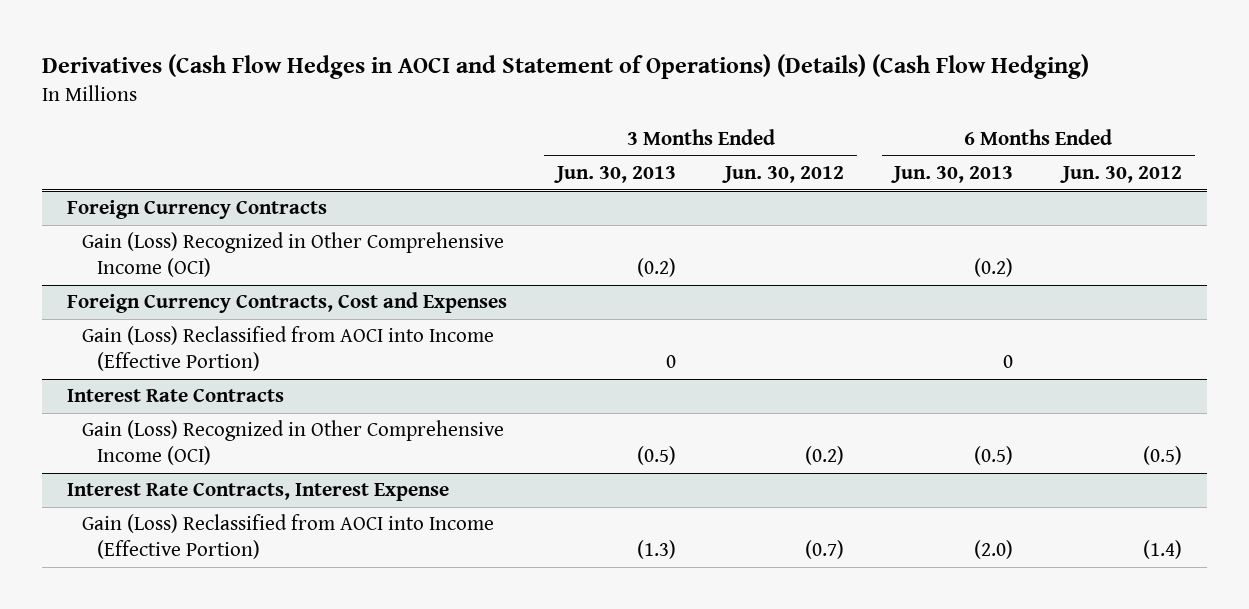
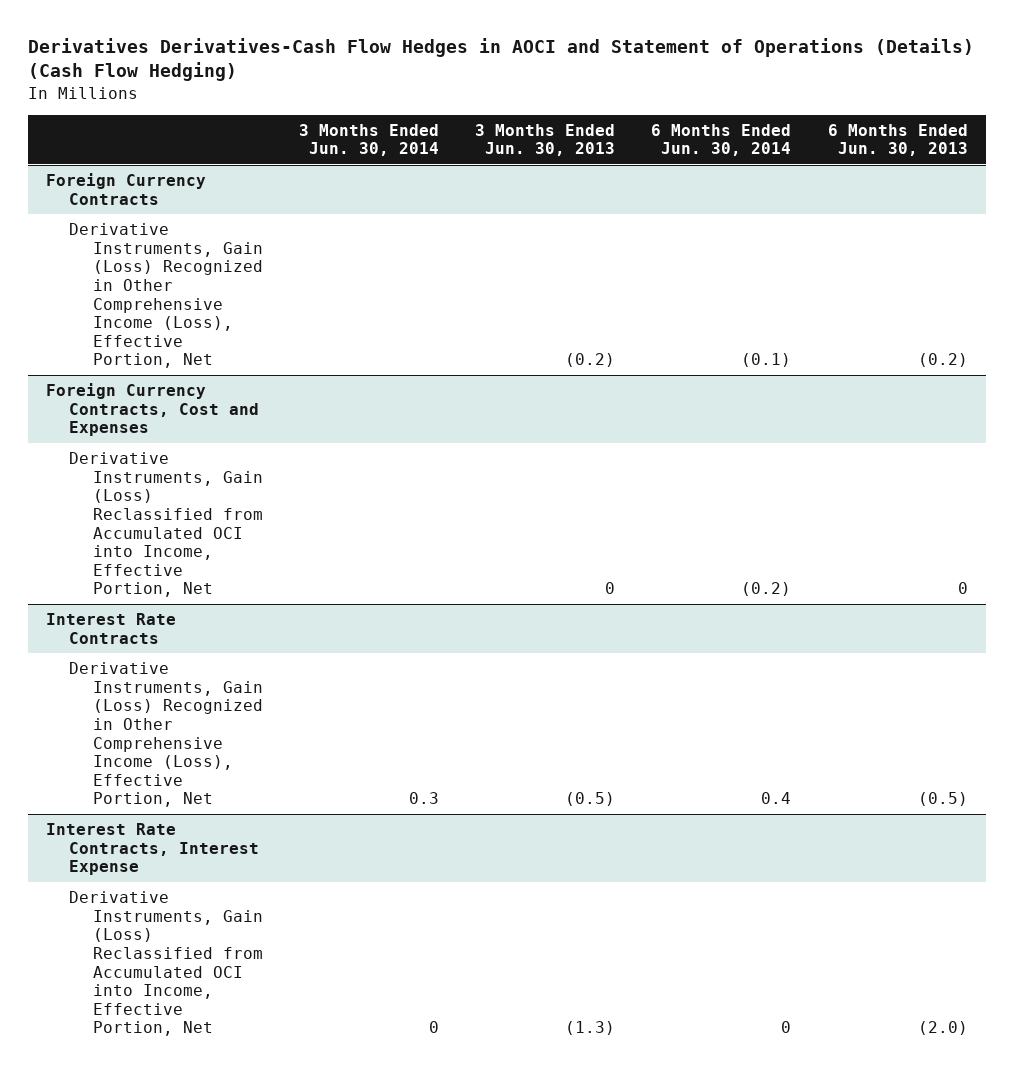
[41,54,1089,80] Derivatives (Cash Flow Hedges in AOCI and Statement of Operations) (Details) (Cash Flow Hedging) -> [28,37,975,82] Derivatives Derivatives-Cash Flow Hedges in AOCI and Statement of Operations (Details) (Cash Flow Hedging)
[722,165,845,183] Jun. 30, 2012 -> none
[1060,165,1183,183] Jun. 30, 2012 -> none
none -> [298,123,439,157] 3 Months Ended Jun. 30, 2014
none -> [651,123,792,157] 6 Months Ended Jun. 30, 2014
[81,232,504,278] Gain (Loss) Recognized in Other Comprehensive Income (OCI) -> [69,223,263,369] Derivative Instruments, Gain (Loss) Recognized in Other Comprehensive Income (Loss), Effective Portion, Net
[81,326,494,372] Gain (Loss) Reclassified from AOCI into Income (Effective Portion) -> [69,452,263,598] Derivative Instruments, Gain (Loss) Reclassified from Accumulated OCI into Income, Effective Portion, Net
[81,420,504,466] Gain (Loss) Recognized in Other Comprehensive Income (OCI) -> [69,662,263,808] Derivative Instruments, Gain (Loss) Recognized in Other Comprehensive Income (Loss), Effective Portion, Net
[81,514,494,560] Gain (Loss) Reclassified from AOCI into Income (Effective Portion) -> [69,891,263,1037] Derivative Instruments, Gain (Loss) Reclassified from Accumulated OCI into Income, Effective Portion, Net

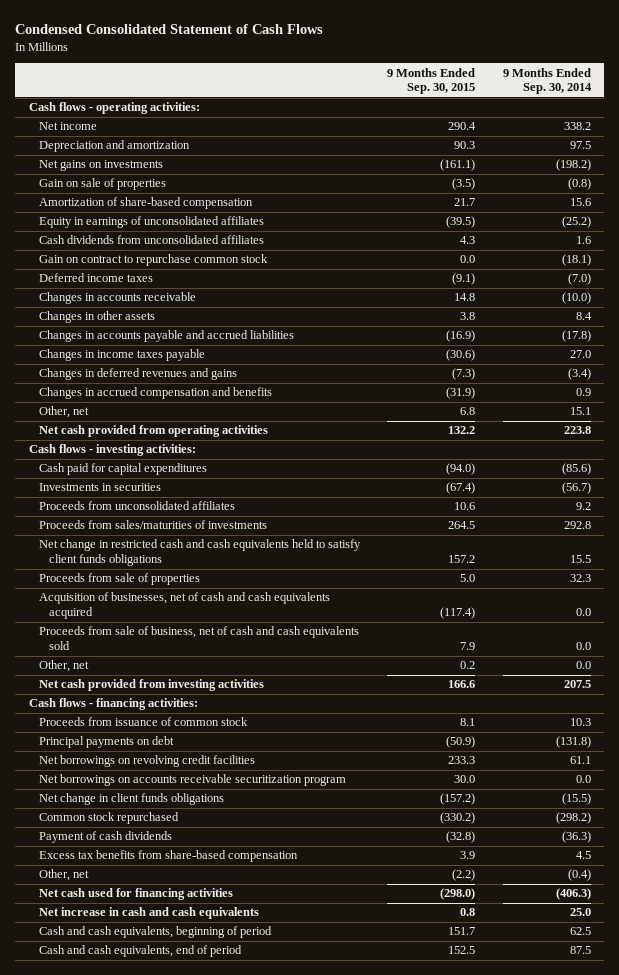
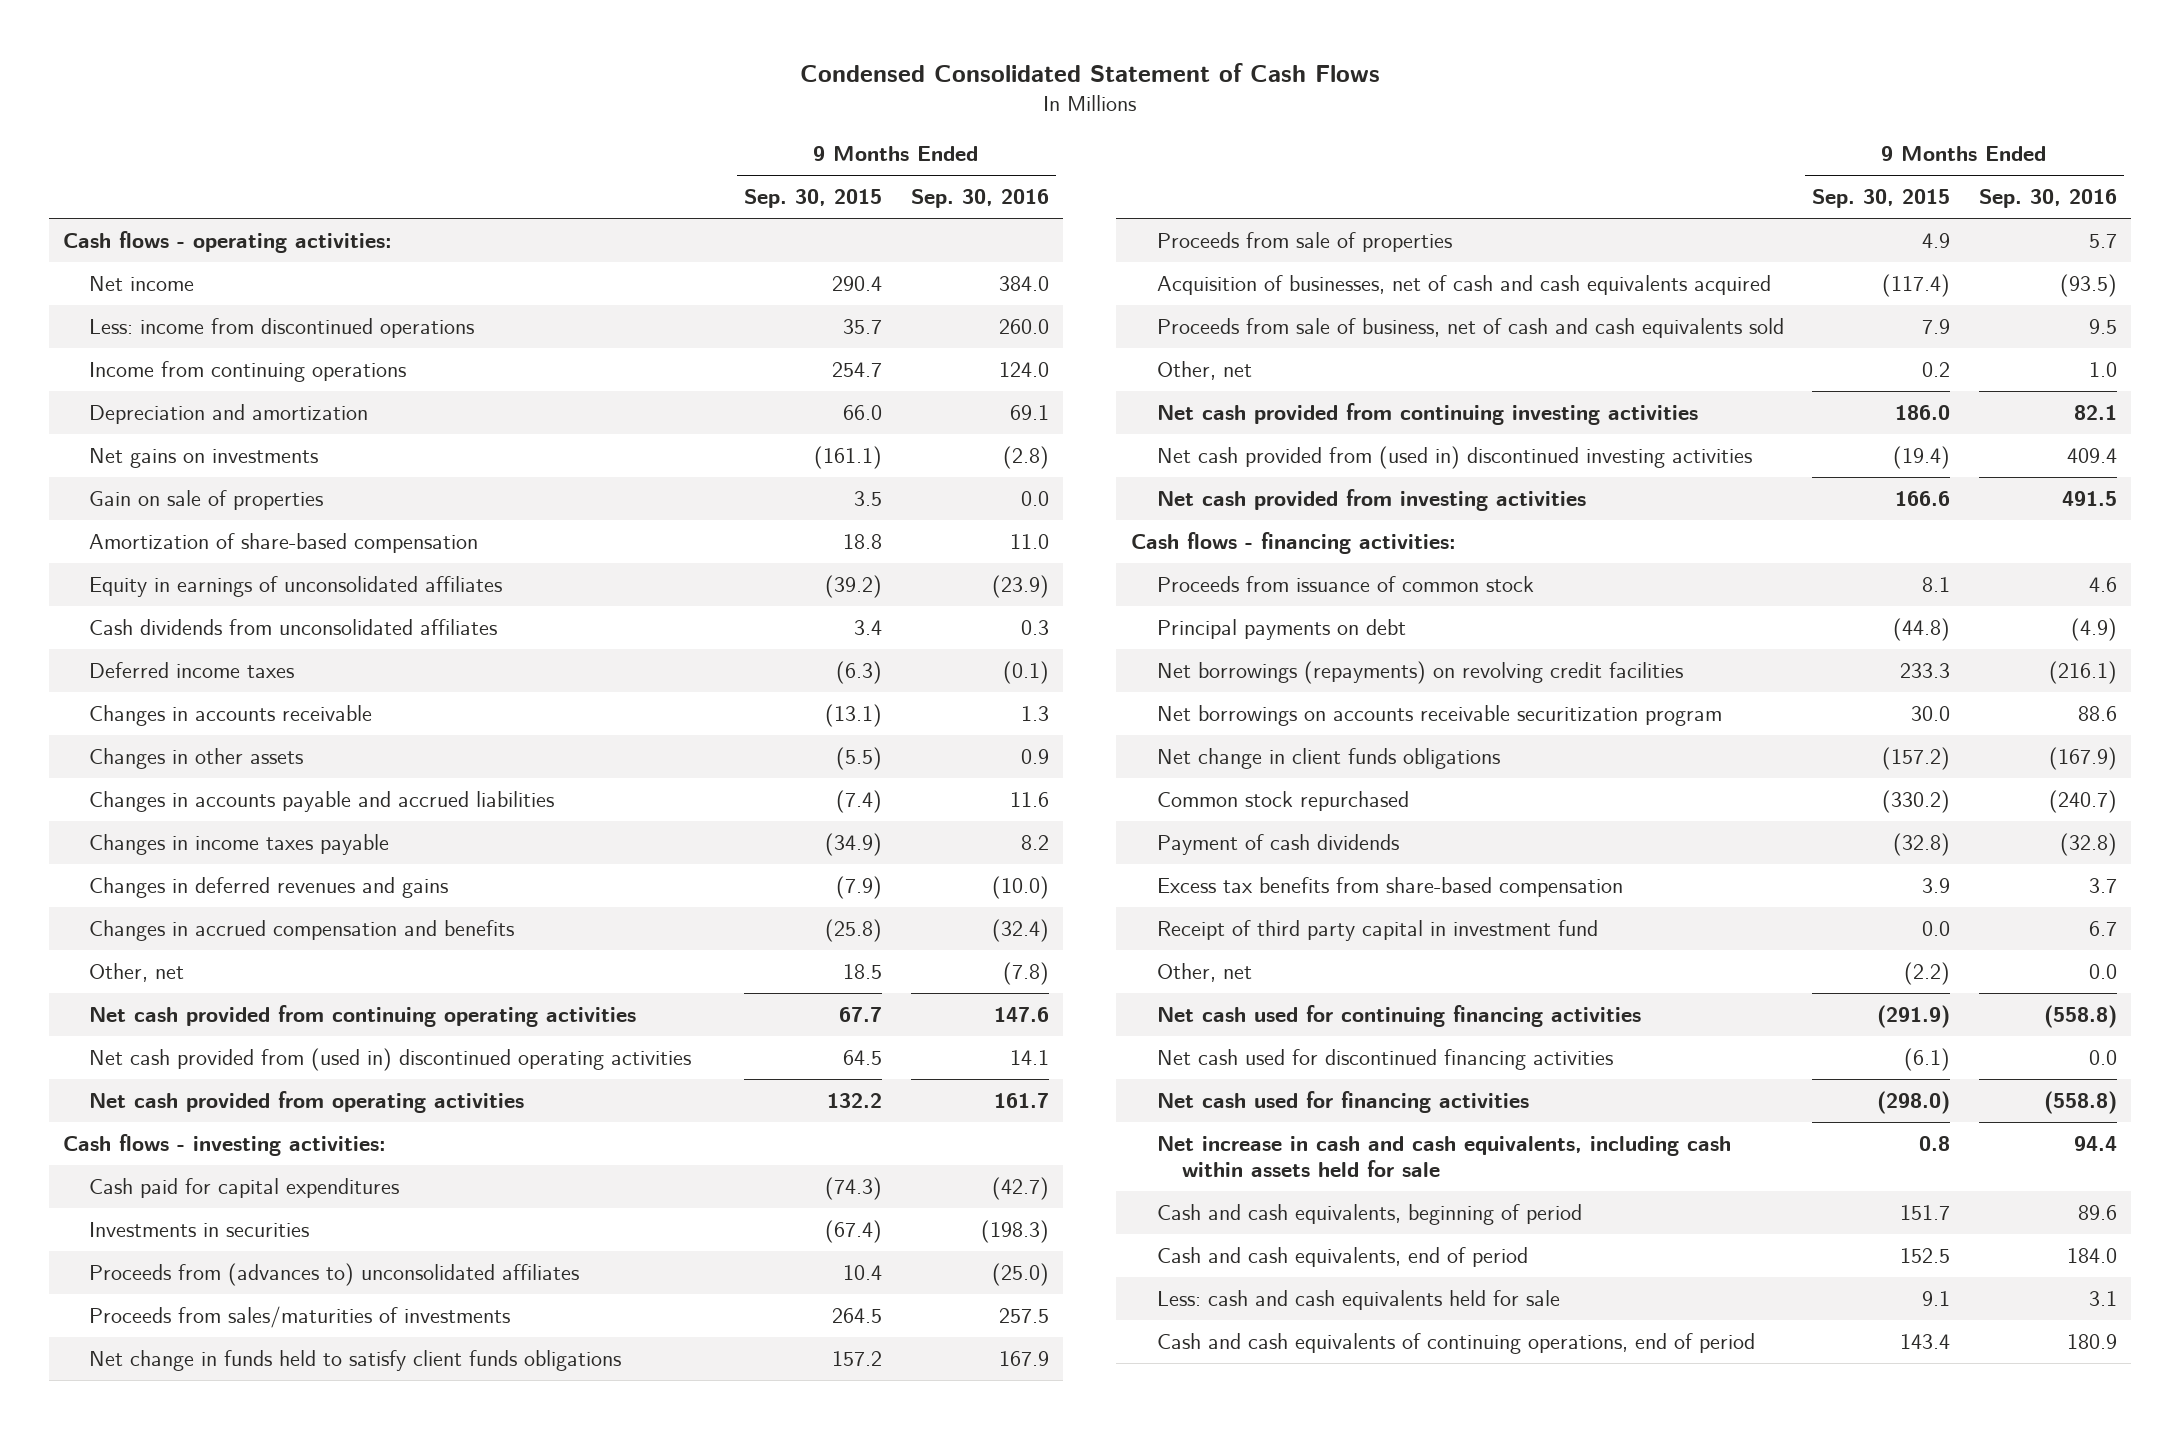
[502,67,592,95] 9 Months Ended Sep. 30, 2014 -> none
none -> [910,188,1049,208] Sep. 30, 2016
none -> [88,317,474,338] Less: income from discontinued operations
none -> [88,360,406,382] Income from continuing operations
[454,141,476,150] 90.3 -> [843,404,883,420] 66.0
[38,254,268,267] Gain on contract to repurchase common stock -> none
[452,178,476,191] (3.5) -> [854,490,883,506] 3.5
[454,198,476,207] 21.7 -> [843,533,883,549] 18.8
[446,216,476,229] (39.5) -> [825,574,883,598] (39.2)
[460,236,476,245] 4.3 -> [854,619,883,635] 3.4
[452,273,476,286] (9.1) -> [836,660,883,684] (6.3)
[454,293,476,302] 14.8 -> [825,703,883,727] (13.1)
[460,312,476,321] 3.8 -> [836,746,883,770] (5.5)
[446,330,476,343] (16.9) -> [836,789,883,813] (7.4)
[446,349,476,362] (30.6) -> [825,832,883,856] (34.9)
[452,368,476,381] (7.3) -> [836,875,883,899] (7.9)
[446,387,476,400] (31.9) -> [825,918,883,942] (25.8)
[460,407,476,416] 6.8 -> [843,963,883,979] 18.5
none -> [88,1004,636,1027] Net cash provided from continuing operating activities
none -> [88,1047,691,1071] Net cash provided from (used in) discontinued operating activities
[446,463,476,476] (94.0) -> [825,1176,883,1200] (74.3)
[38,501,235,511] Proceeds from unconsolidated affiliates -> [88,1262,579,1286] Proceeds from (advances to) unconsolidated affiliates
[454,502,476,511] 10.6 -> [843,1264,883,1280] 10.4
[38,539,361,567] Net change in restricted cash and cash equivalents held to satisfy client funds obligations -> [88,1349,621,1371] Net change in funds held to satisfy client funds obligations
[460,574,476,583] 5.0 -> [1922,232,1951,248] 4.9
none -> [1156,402,1698,425] Net cash provided from continuing investing activities
none -> [1156,445,1752,469] Net cash provided from (used in) discontinued investing activities
[446,736,476,749] (50.9) -> [1893,617,1951,641] (44.8)
[38,755,255,768] Net borrowings on revolving credit facilities -> [1156,660,1683,684] Net borrowings (repayments) on revolving credit facilities
none -> [1156,919,1598,941] Receipt of third party capital in investment fund
none -> [1156,1004,1641,1027] Net cash used for continuing financing activities
none -> [1156,1048,1613,1070] Net cash used for discontinued financing activities
[38,907,259,920] Net increase in cash and cash equivalents -> [1156,1135,1731,1178] Net increase in cash and cash equivalents, including cash within assets held for sale
none -> [1156,1289,1560,1310] Less: cash and cash equivalents held for sale
none -> [1156,1332,1755,1354] Cash and cash equivalents of continuing operations, end of period

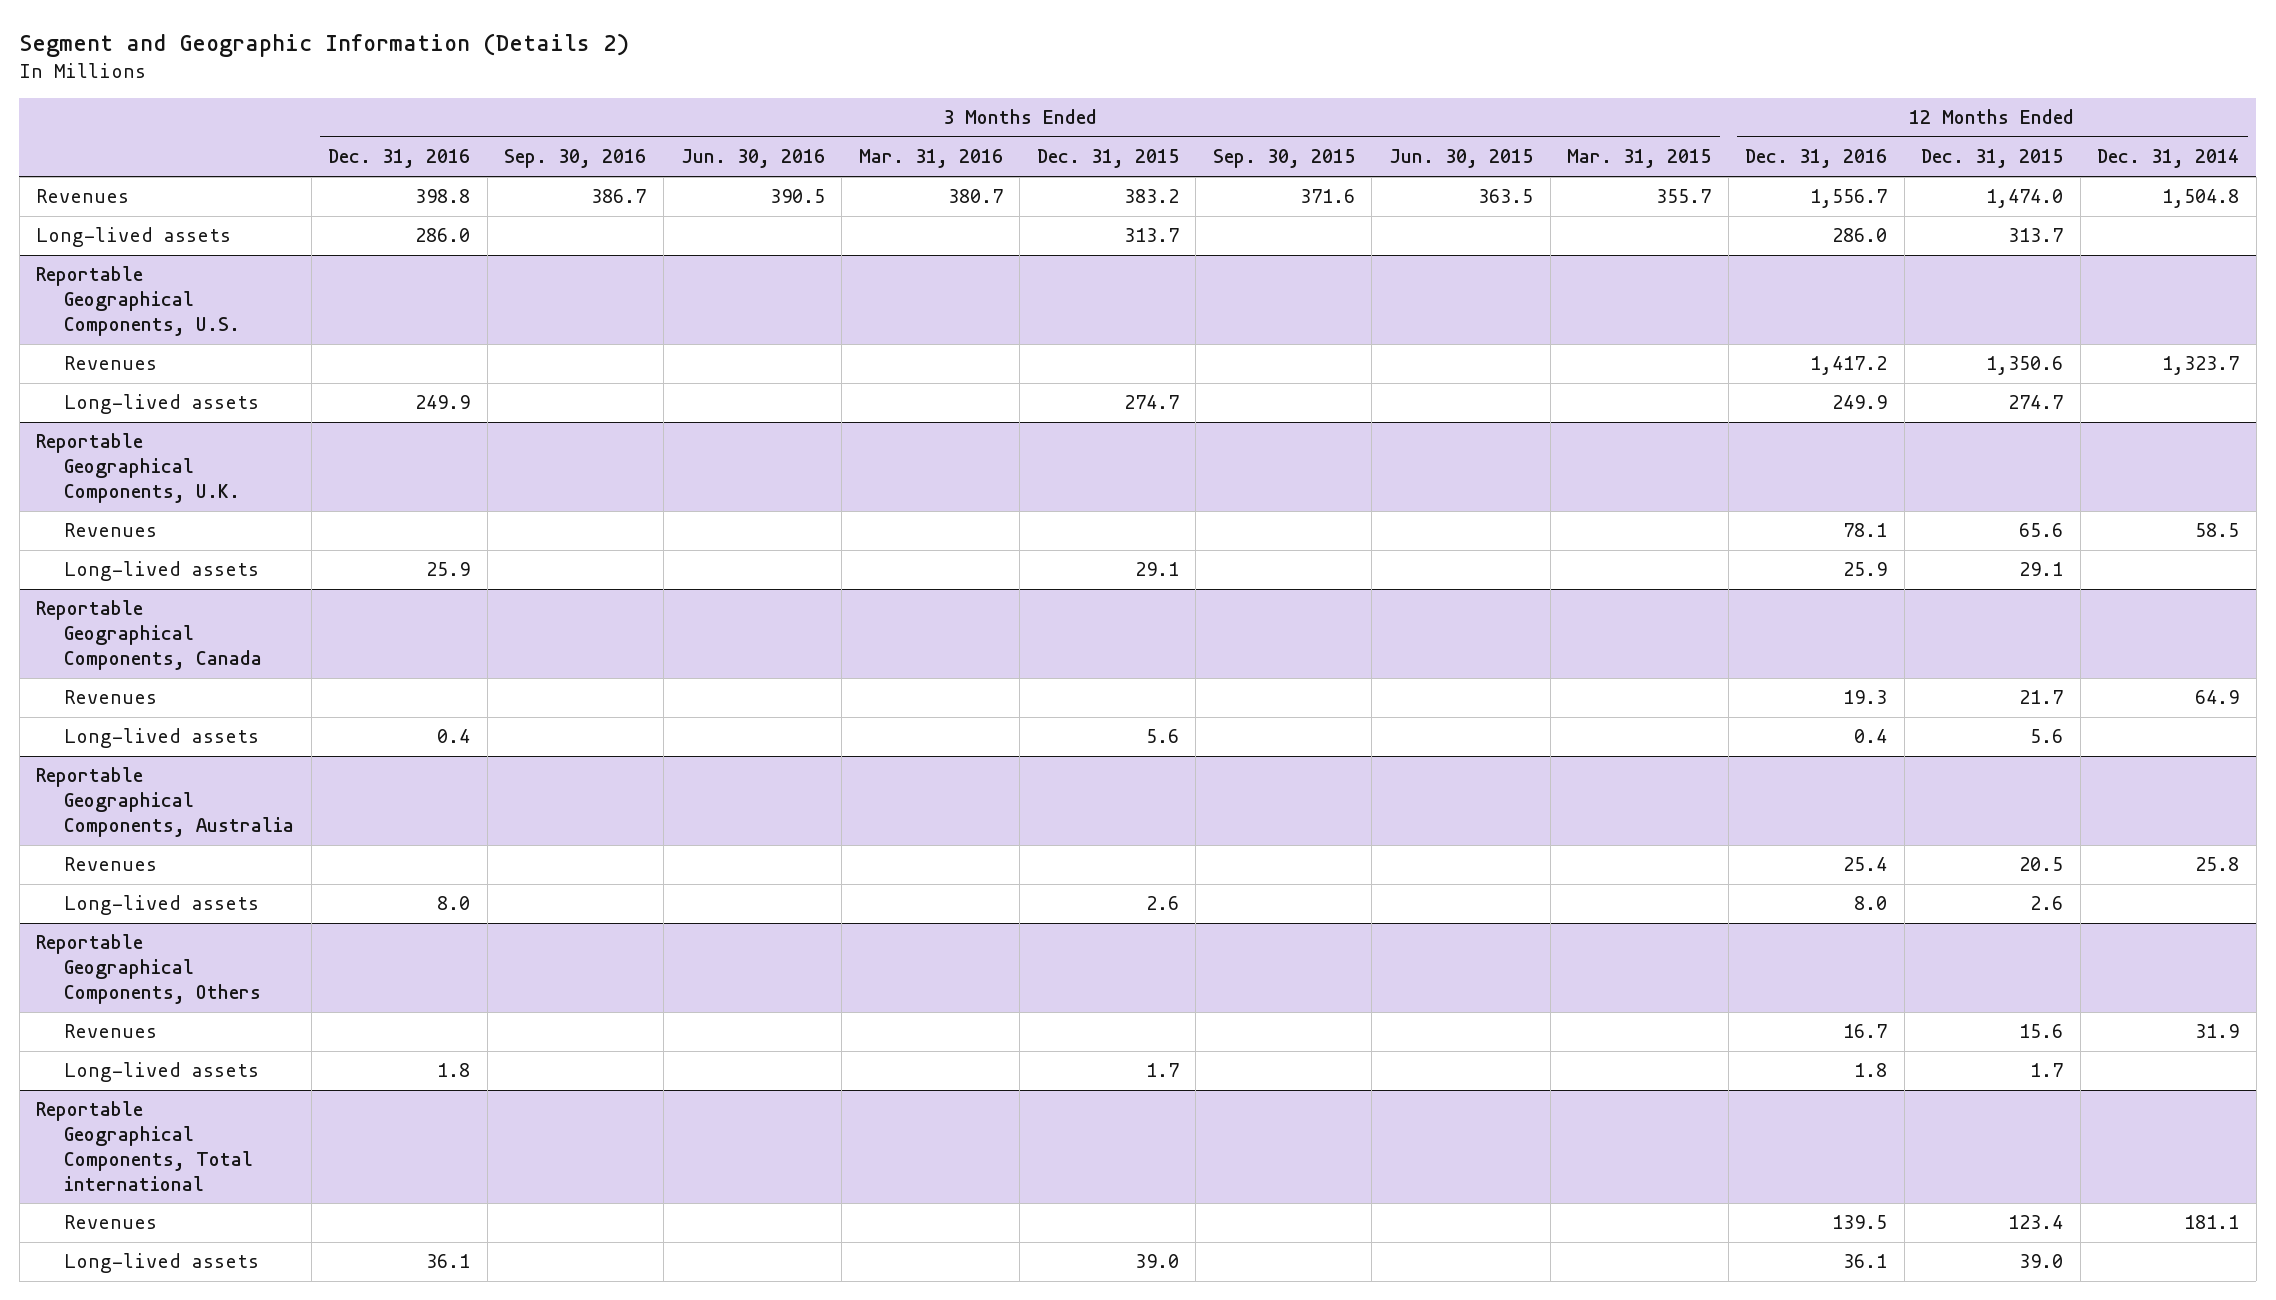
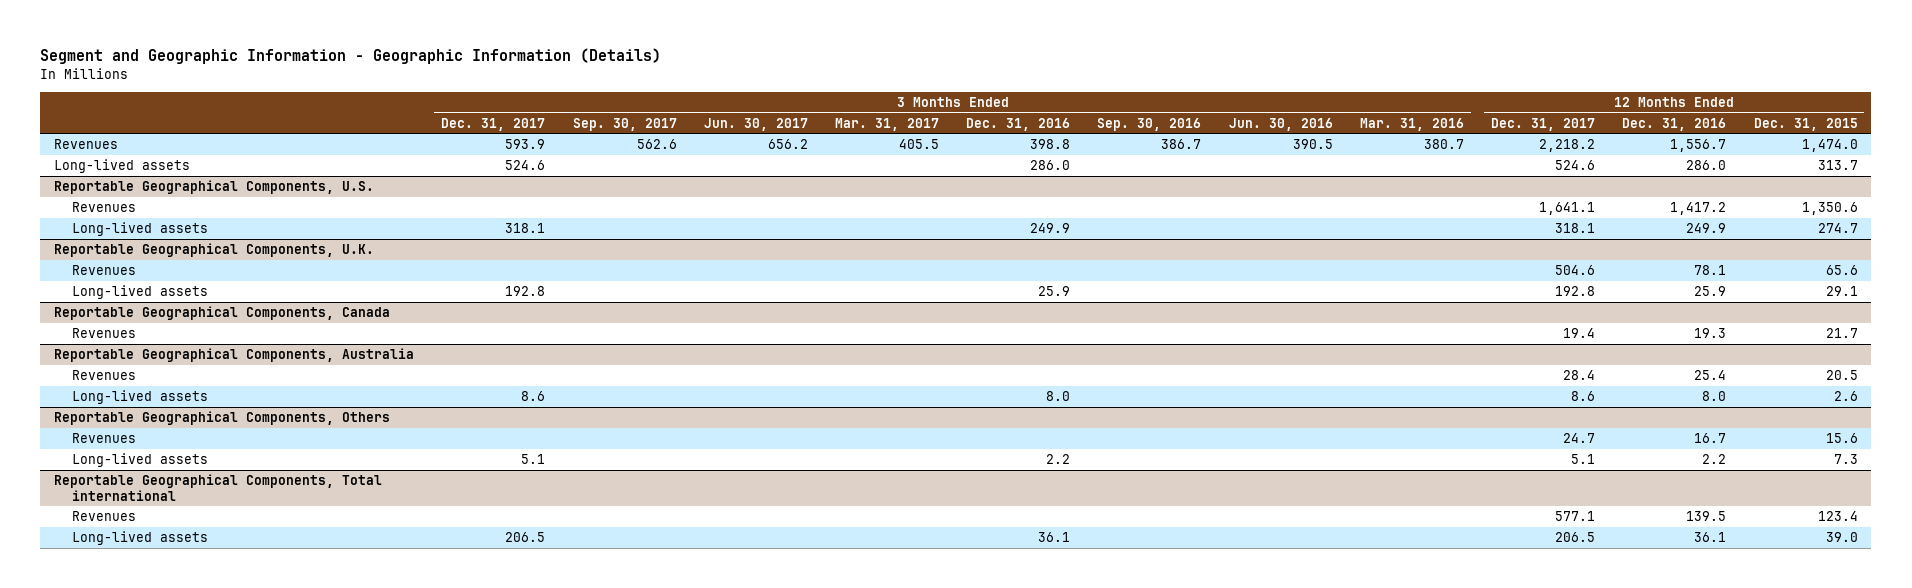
[19,32,630,57] Segment and Geographic Information (Details 2) -> [40,47,662,64] Segment and Geographic Information - Geographic Information (Details)
[1036,149,1179,169] Dec. 31, 2015 -> none
[1212,149,1355,169] Sep. 30, 2015 -> none
[1388,149,1533,169] Jun. 30, 2015 -> none
[1567,149,1712,169] Mar. 31, 2015 -> none
[2097,149,2240,169] Dec. 31, 2014 -> none
none -> [441,117,546,131] Dec. 31, 2017
none -> [572,117,677,131] Sep. 30, 2017
none -> [703,117,808,131] Jun. 30, 2017
none -> [834,117,939,131] Mar. 31, 2017
none -> [1491,117,1596,131] Dec. 31, 2017
[64,728,260,749] Long-lived assets -> none
[437,1063,471,1078] 1.8 -> [1046,454,1071,465] 2.2
[1854,1063,1888,1078] 1.8 -> [1702,454,1727,465] 2.2
[2030,1063,2064,1078] 1.7 -> [1833,454,1858,465] 7.3

